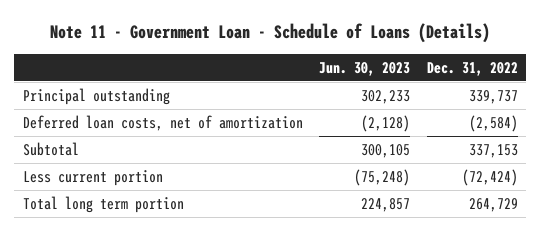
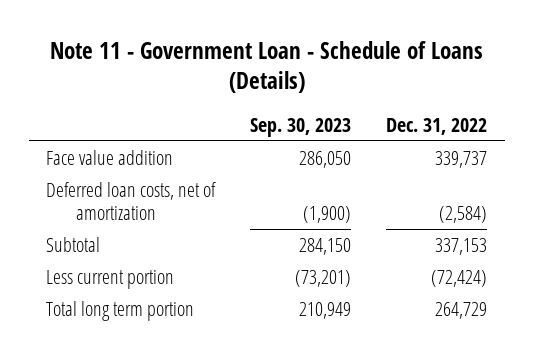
[319,61,411,76] Jun. 30, 2023 -> none
none -> [250,117,352,137] Sep. 30, 2023
[22,87,170,105] Principal outstanding -> [46,150,174,166] Face value addition

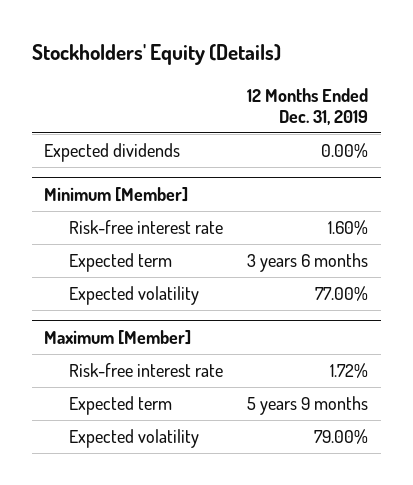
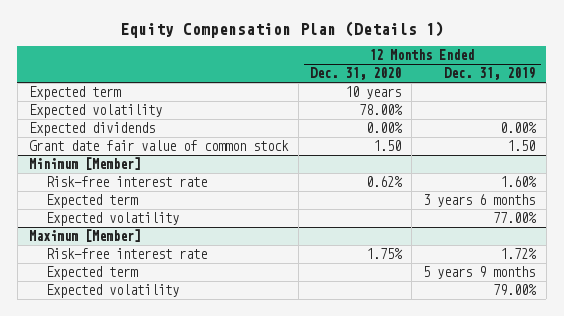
[32,44,282,66] Stockholders' Equity (Details) -> [119,20,444,38] Equity Compensation Plan (Details 1)
none -> [309,67,401,81] Dec. 31, 2020
none -> [28,86,121,101] Expected term
none -> [28,104,162,119] Expected volatility
none -> [28,140,289,152] Grant date fair value of common stock

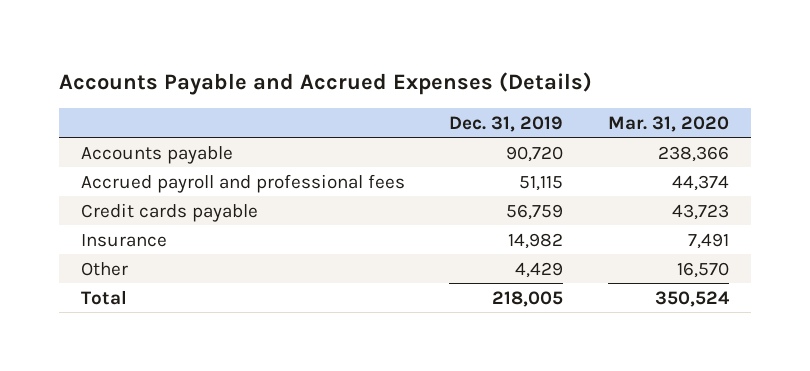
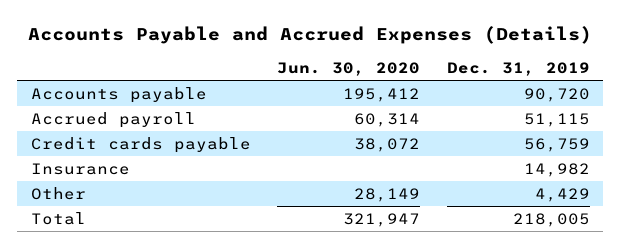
[607,115,729,132] Mar. 31, 2020 -> none
none -> [277,61,421,76] Jun. 30, 2020
[81,173,406,193] Accrued payroll and professional fees -> [30,111,196,128] Accrued payroll

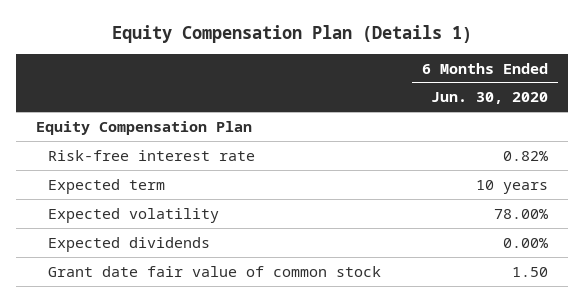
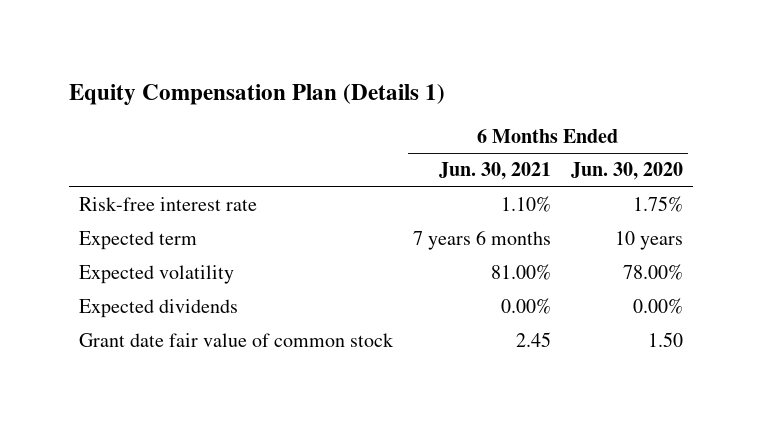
none -> [438,162,551,181] Jun. 30, 2021
[36,120,253,135] Equity Compensation Plan -> none
[502,150,548,161] 0.82% -> [633,196,684,213] 1.75%

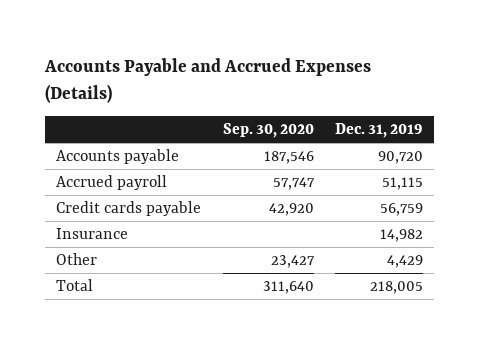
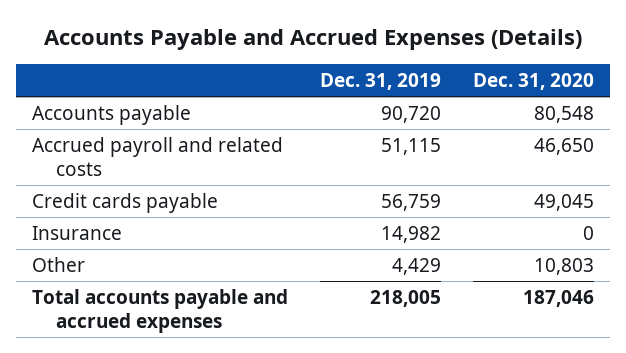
[222,123,314,139] Sep. 30, 2020 -> none
none -> [472,73,594,91] Dec. 31, 2020
[56,174,168,190] Accrued payroll -> [31,136,283,177] Accrued payroll and related costs
[56,278,94,291] Total -> [31,288,288,334] Total accounts payable and accrued expenses

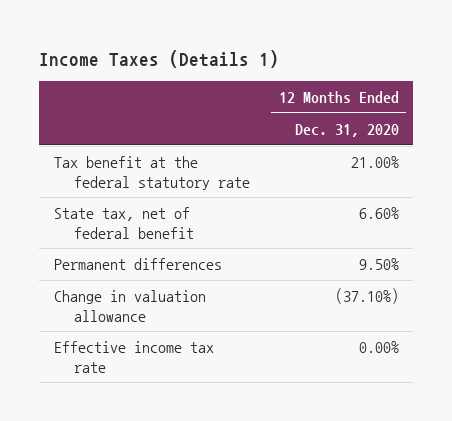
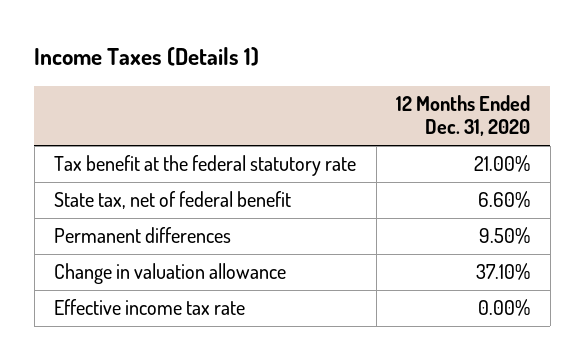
[334,288,399,305] (37.10%) -> [476,263,531,281] 37.10%

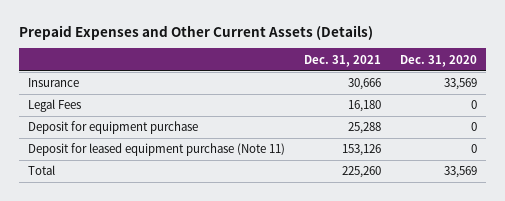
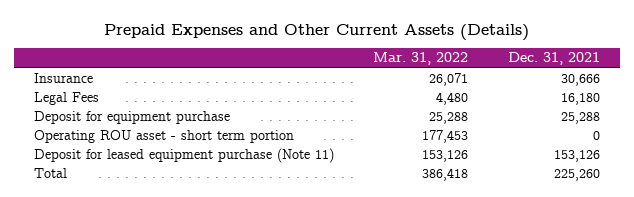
[399,54,477,67] Dec. 31, 2020 -> none
none -> [373,52,469,66] Mar. 31, 2022
none -> [33,130,294,144] Operating ROU asset - short term portion

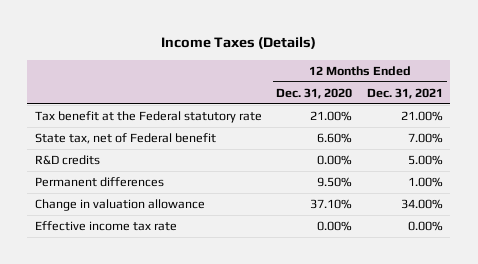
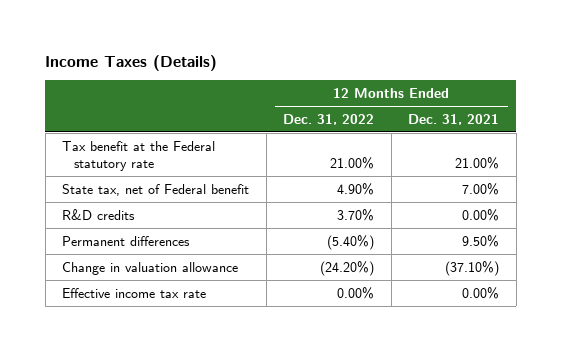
[276,87,353,99] Dec. 31, 2020 -> none
none -> [283,113,375,125] Dec. 31, 2022
[407,155,443,166] 5.00% -> [462,208,500,221] 0.00%
[407,177,443,188] 1.00% -> [462,234,500,247] 9.50%
[400,199,443,210] 34.00% -> [445,260,500,276] (37.10%)

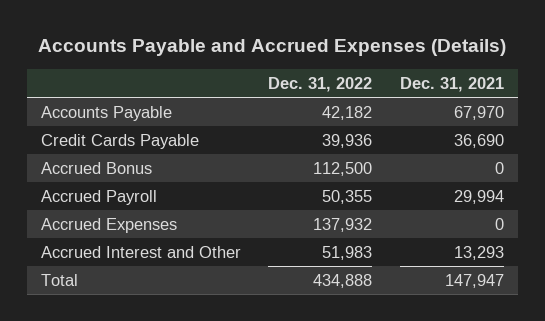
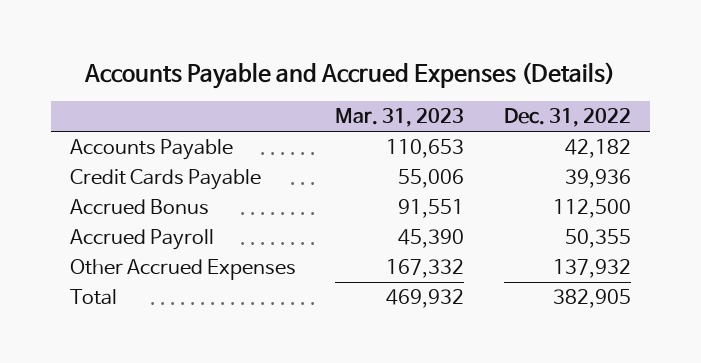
[400,76,505,92] Dec. 31, 2021 -> none
none -> [335,108,465,128] Mar. 31, 2023
[40,217,177,233] Accrued Expenses -> none
[40,245,241,258] Accrued Interest and Other -> [70,259,297,281] Other Accrued Expenses
[322,245,373,260] 51,983 -> [552,259,631,279] 137,932
[313,273,373,288] 434,888 -> [552,289,631,309] 382,905

